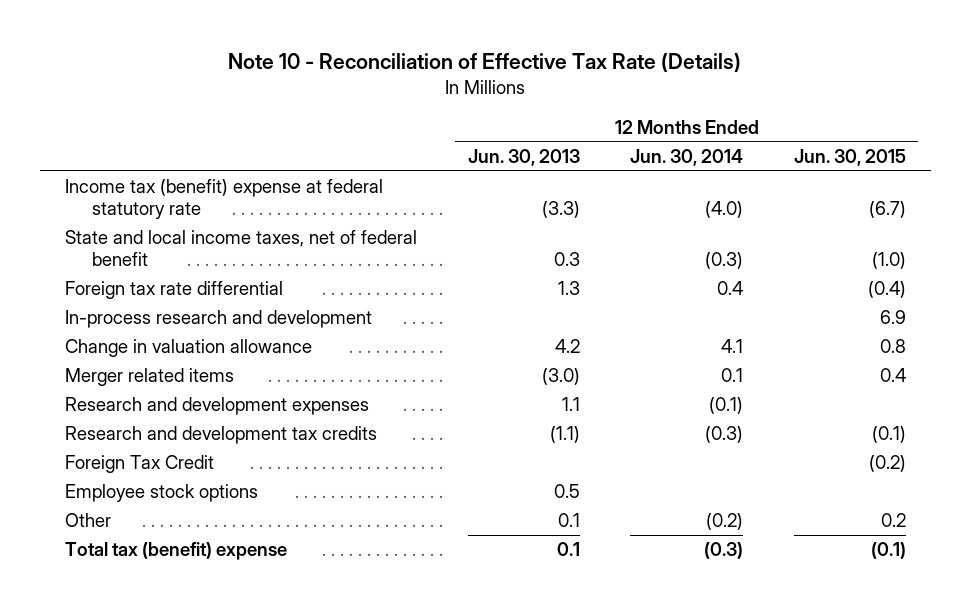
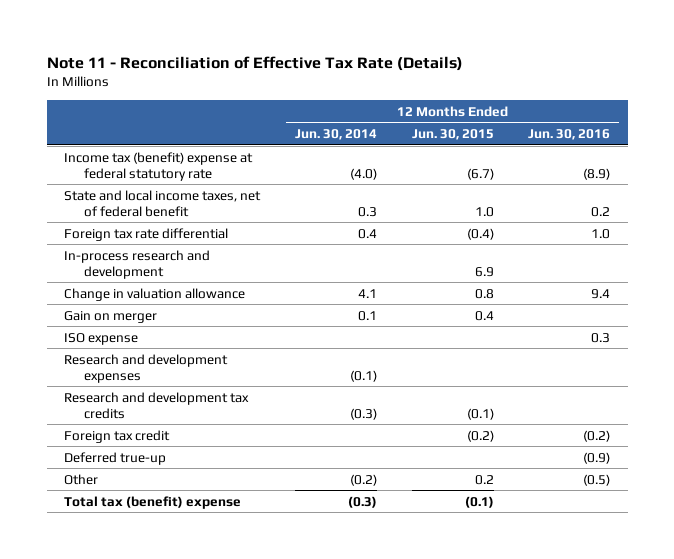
[228,51,742,72] Note 10 - Reconciliation of Effective Tax Rate (Details) -> [46,55,463,71] Note 11 - Reconciliation of Effective Tax Rate (Details)
[467,148,580,166] Jun. 30, 2013 -> none
none -> [528,128,611,140] Jun. 30, 2016
[705,252,744,270] (0.3) -> [357,206,377,217] 0.3
[871,252,906,270] (1.0) -> [474,206,494,217] 1.0
[65,368,235,387] Merger related items -> [64,310,158,323] Gain on merger
none -> [64,332,139,345] ISO expense
[65,484,259,503] Employee stock options -> none
[65,455,215,474] Foreign Tax Credit -> [64,429,171,443] Foreign tax credit
none -> [64,451,167,465] Deferred true-up

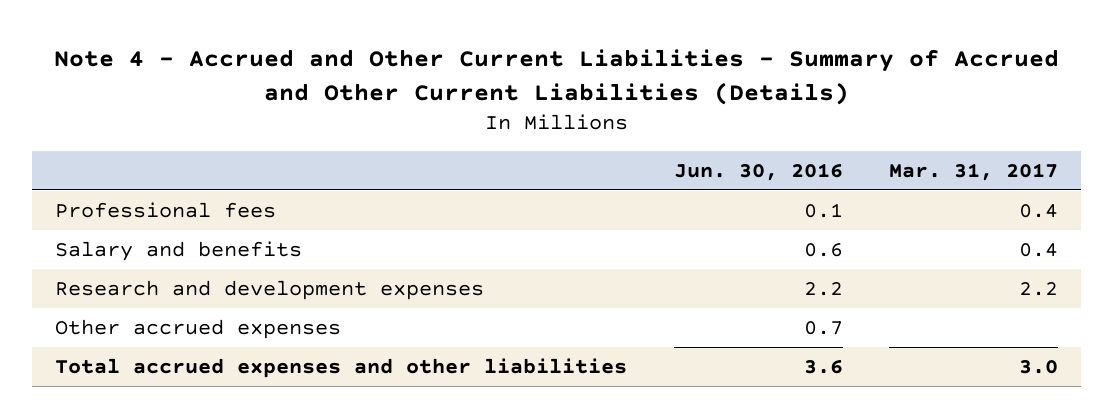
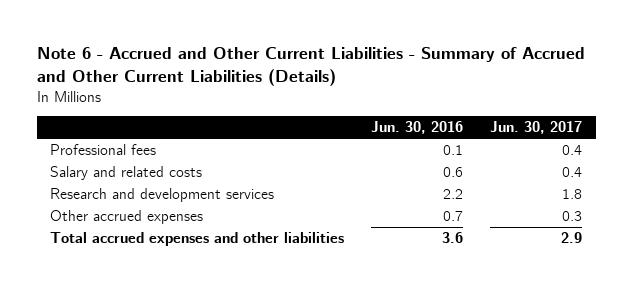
[53,48,1059,105] Note 4 - Accrued and Other Current Liabilities - Summary of Accrued and Other Current Liabilities (Details) -> [36,47,585,87] Note 6 - Accrued and Other Current Liabilities - Summary of Accrued and Other Current Liabilities (Details)
[889,162,1059,181] Mar. 31, 2017 -> none
none -> [490,121,583,135] Jun. 30, 2017
[55,240,303,261] Salary and benefits -> [50,165,203,180] Salary and related costs
[55,279,485,300] Research and development expenses -> [50,187,275,202] Research and development services

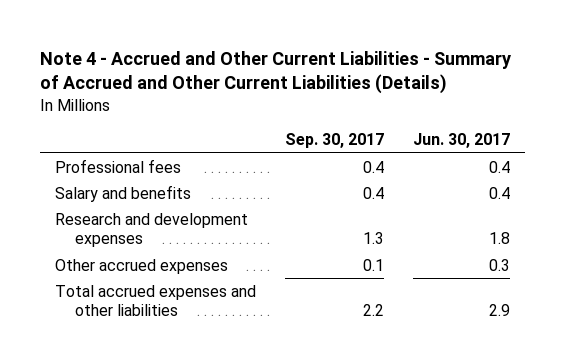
[36,47,585,87] Note 6 - Accrued and Other Current Liabilities - Summary of Accrued and Other Current Liabilities (Details) -> [40,50,512,95] Note 4 - Accrued and Other Current Liabilities - Summary of Accrued and Other Current Liabilities (Details)
[371,121,464,135] Jun. 30, 2016 -> none
none -> [285,133,385,149] Sep. 30, 2017
[50,165,203,180] Salary and related costs -> [54,184,191,202] Salary and benefits
[50,187,275,202] Research and development services -> [54,212,248,248] Research and development expenses

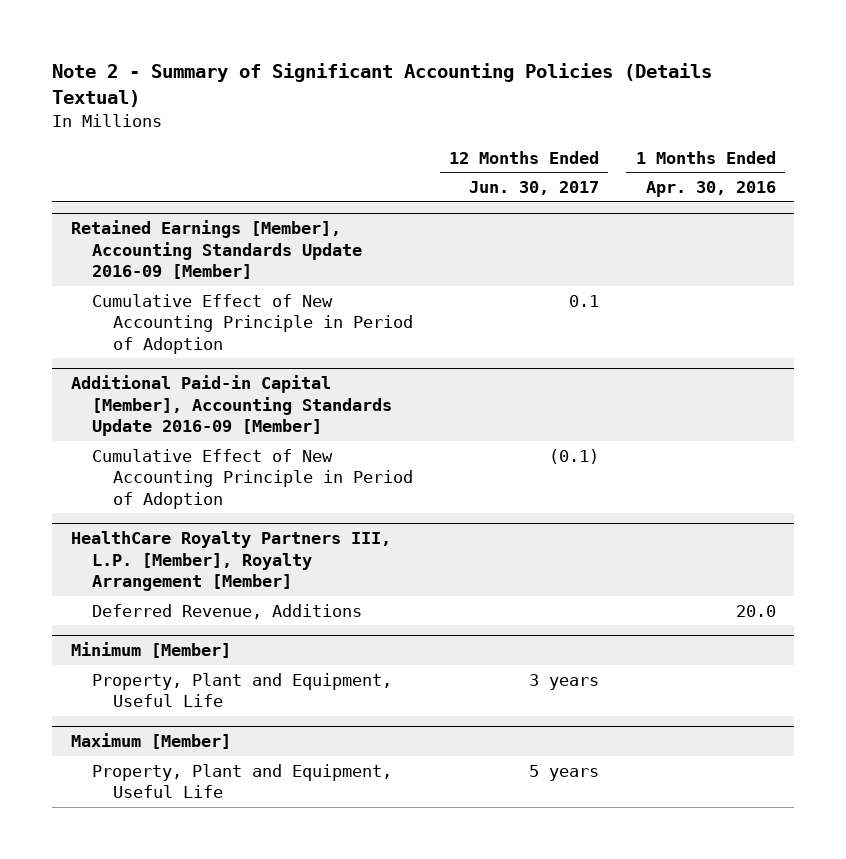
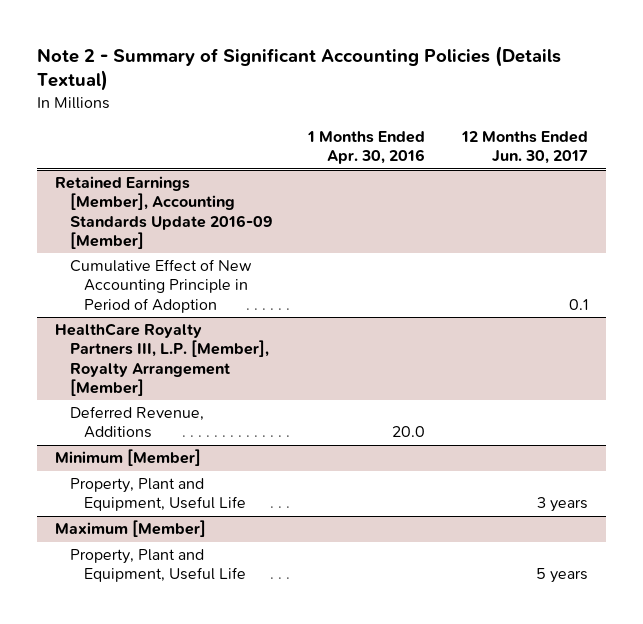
[70,375,392,437] Additional Paid-in Capital [Member], Accounting Standards Update 2016-09 [Member] -> none
[91,448,413,509] Cumulative Effect of New Accounting Principle in Period of Adoption -> none

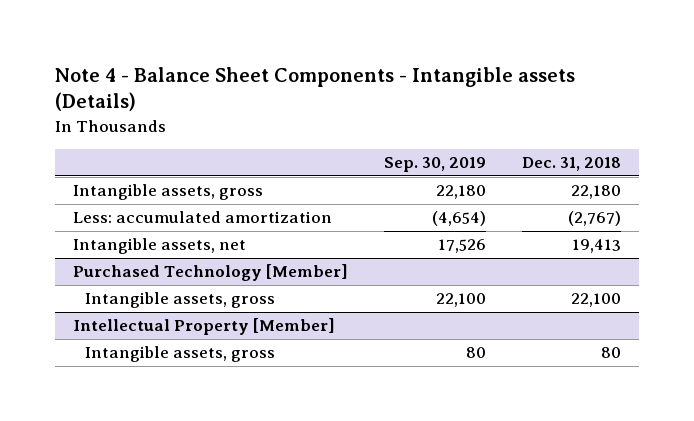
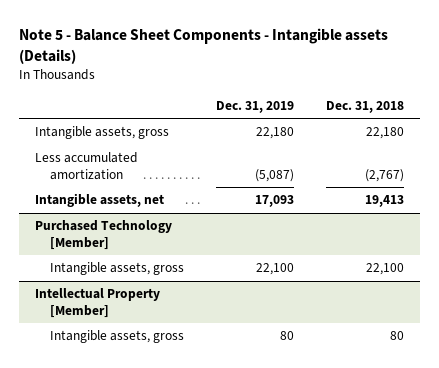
[54,66,575,112] Note 4 - Balance Sheet Components - Intangible assets (Details) -> [18,27,388,64] Note 5 - Balance Sheet Components - Intangible assets (Details)
[383,157,486,173] Sep. 30, 2019 -> none
none -> [216,100,295,113] Dec. 31, 2019
[72,211,332,224] Less: accumulated amortization -> [34,152,138,180] Less accumulated amortization

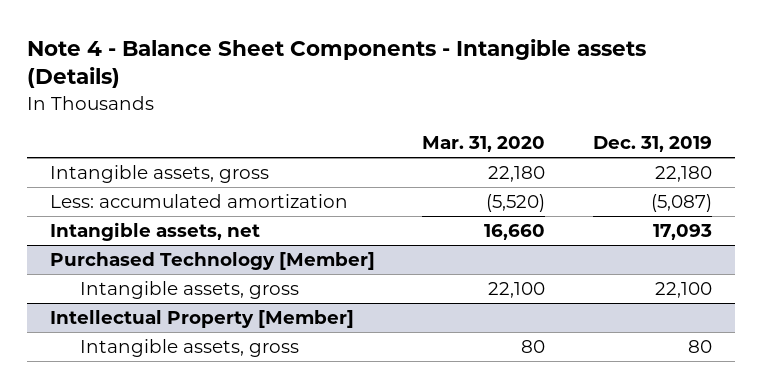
[18,27,388,64] Note 5 - Balance Sheet Components - Intangible assets (Details) -> [26,38,646,89] Note 4 - Balance Sheet Components - Intangible assets (Details)
[326,100,405,113] Dec. 31, 2018 -> none
none -> [422,136,546,153] Mar. 31, 2020
[34,152,138,180] Less accumulated amortization -> [50,194,349,209] Less: accumulated amortization

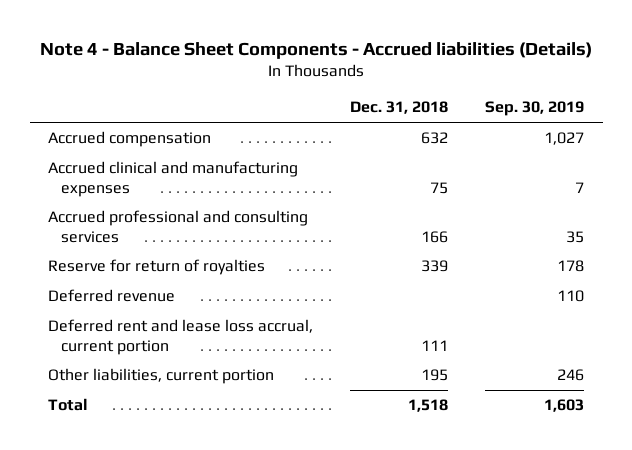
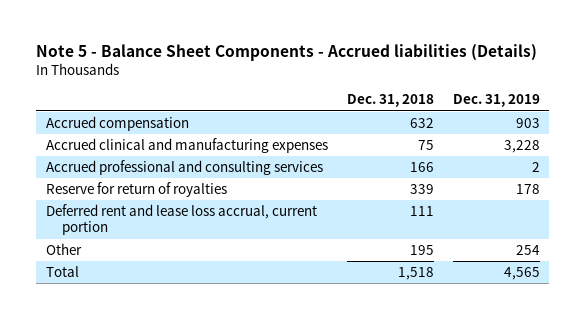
[40,41,593,59] Note 4 - Balance Sheet Components - Accrued liabilities (Details) -> [36,43,538,61] Note 5 - Balance Sheet Components - Accrued liabilities (Details)
[485,101,585,117] Sep. 30, 2019 -> none
none -> [452,94,540,108] Dec. 31, 2019
[48,289,176,303] Deferred revenue -> none
[48,368,275,385] Other liabilities, current portion -> [45,243,82,256] Other

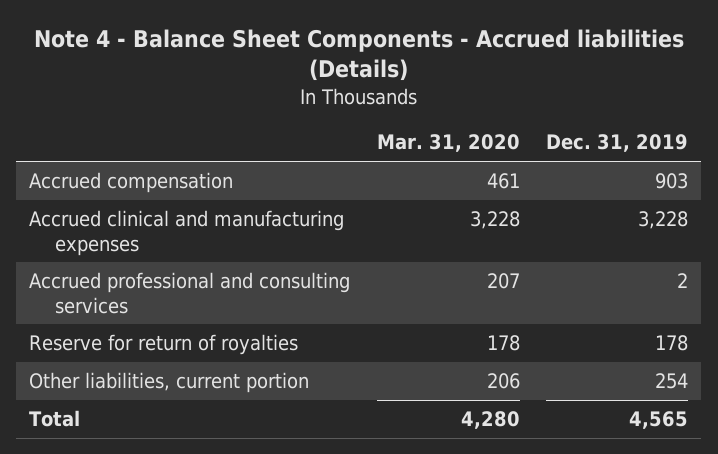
[36,43,538,61] Note 5 - Balance Sheet Components - Accrued liabilities (Details) -> [33,28,684,82] Note 4 - Balance Sheet Components - Accrued liabilities (Details)
[346,94,434,108] Dec. 31, 2018 -> none
none -> [376,134,520,153] Mar. 31, 2020
[45,204,317,236] Deferred rent and lease loss accrual, current portion -> none
[45,243,82,256] Other -> [29,372,310,394] Other liabilities, current portion

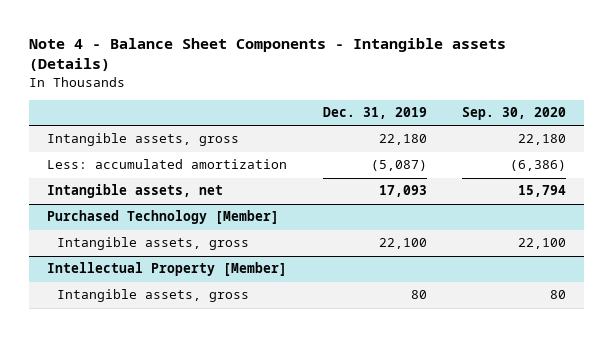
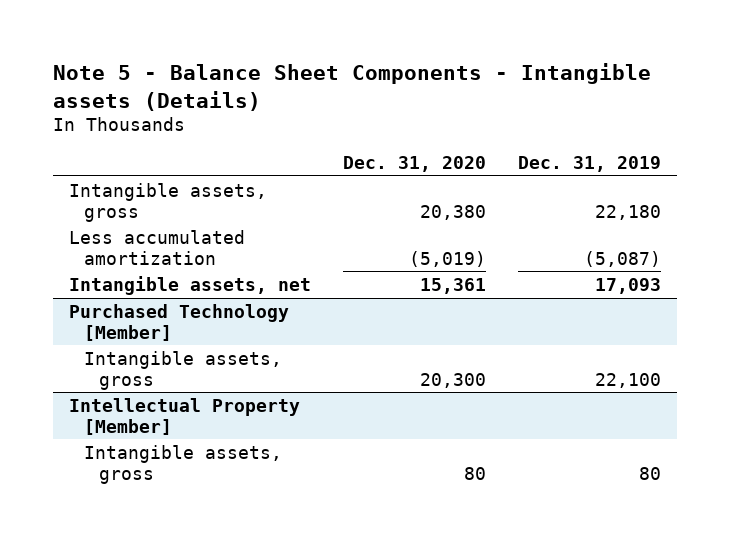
[28,38,506,72] Note 4 - Balance Sheet Components - Intangible assets (Details) -> [52,63,651,111] Note 5 - Balance Sheet Components - Intangible assets (Details)
[462,107,567,121] Sep. 30, 2020 -> none
none -> [342,155,486,172] Dec. 31, 2020
[46,159,287,170] Less: accumulated amortization -> [68,229,245,265] Less accumulated amortization

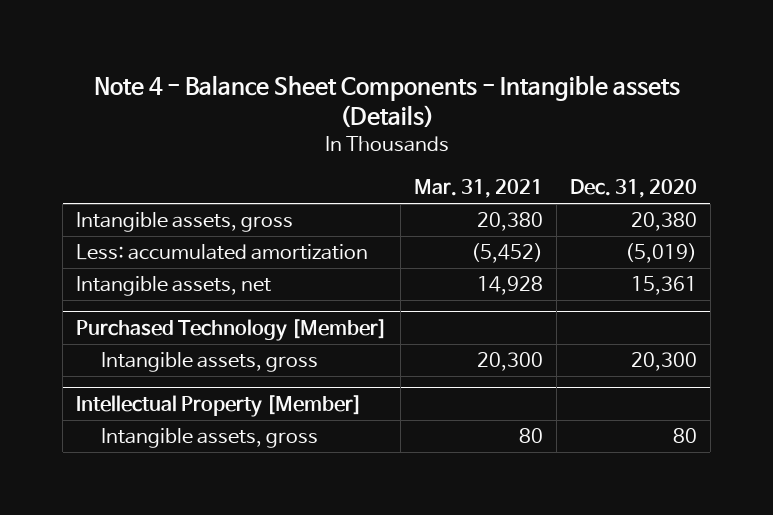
[52,63,651,111] Note 5 - Balance Sheet Components - Intangible assets (Details) -> [93,74,680,129] Note 4 - Balance Sheet Components - Intangible assets (Details)
[517,155,661,172] Dec. 31, 2019 -> none
none -> [414,179,544,199] Mar. 31, 2021
[68,229,245,265] Less accumulated amortization -> [76,244,369,261] Less: accumulated amortization

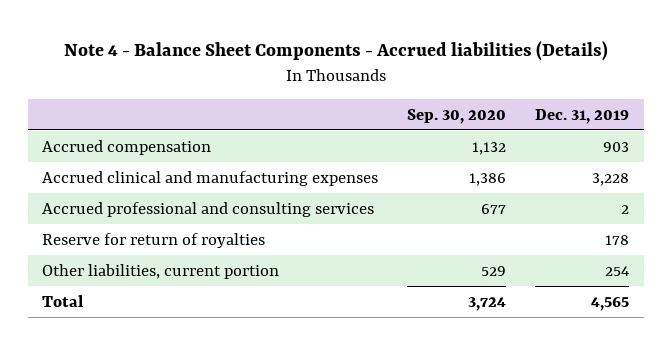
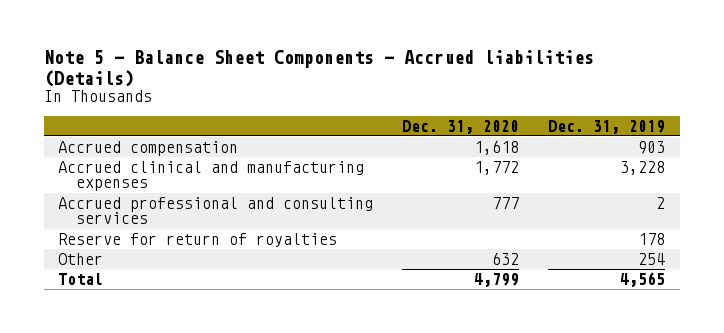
[63,40,608,61] Note 4 - Balance Sheet Components - Accrued liabilities (Details) -> [43,50,594,87] Note 5 - Balance Sheet Components - Accrued liabilities (Details)
[407,108,507,124] Sep. 30, 2020 -> none
none -> [402,119,520,134] Dec. 31, 2020
[42,263,280,279] Other liabilities, current portion -> [58,253,104,266] Other

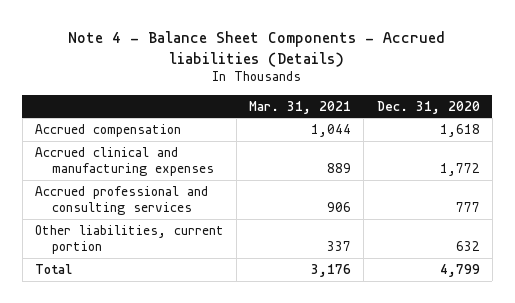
[43,50,594,87] Note 5 - Balance Sheet Components - Accrued liabilities (Details) -> [68,30,446,67] Note 4 - Balance Sheet Components - Accrued liabilities (Details)
[548,119,666,134] Dec. 31, 2019 -> none
none -> [249,100,352,114] Mar. 31, 2021
[58,233,338,248] Reserve for return of royalties -> none
[58,253,104,266] Other -> [34,224,224,255] Other liabilities, current portion

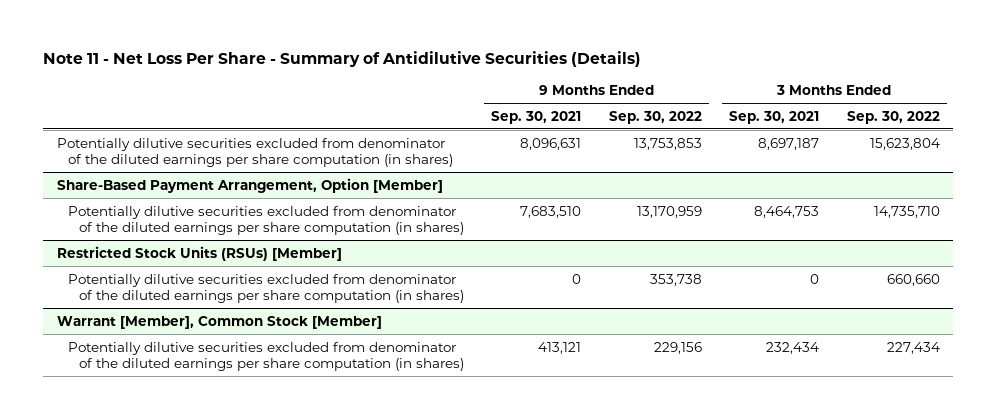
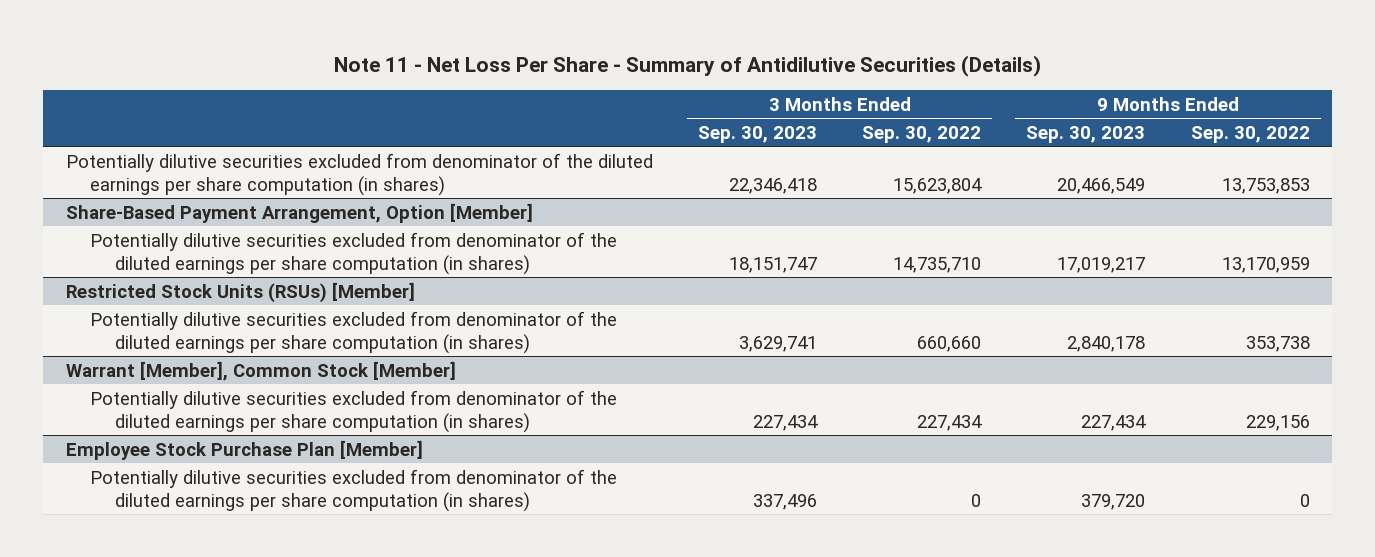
[491,110,582,124] Sep. 30, 2021 -> none
[729,110,820,124] Sep. 30, 2021 -> none
none -> [697,125,817,143] Sep. 30, 2023
none -> [1026,125,1146,143] Sep. 30, 2023
none -> [65,439,423,460] Employee Stock Purchase Plan [Member]
none -> [90,468,618,512] Potentially dilutive securities excluded from denominator of the diluted earnings per share computation (in shares)

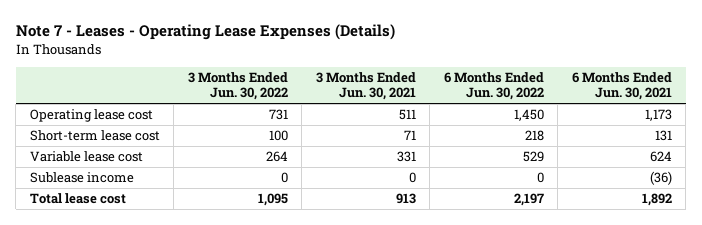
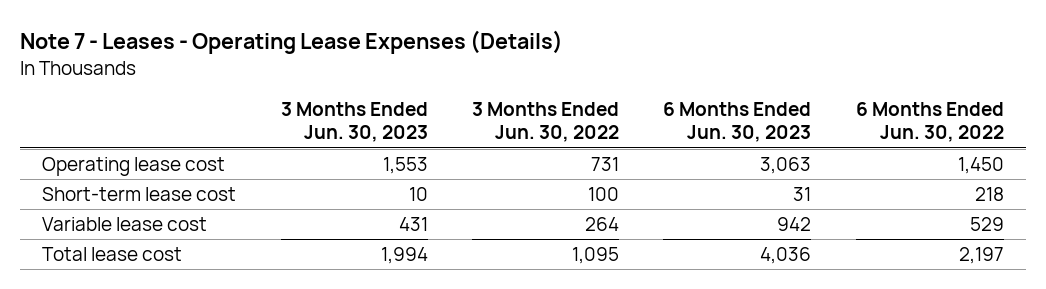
[315,72,416,101] 3 Months Ended Jun. 30, 2021 -> none
[571,72,672,101] 6 Months Ended Jun. 30, 2021 -> none
none -> [280,101,428,143] 3 Months Ended Jun. 30, 2023
none -> [663,101,812,143] 6 Months Ended Jun. 30, 2023
[29,172,134,184] Sublease income -> none

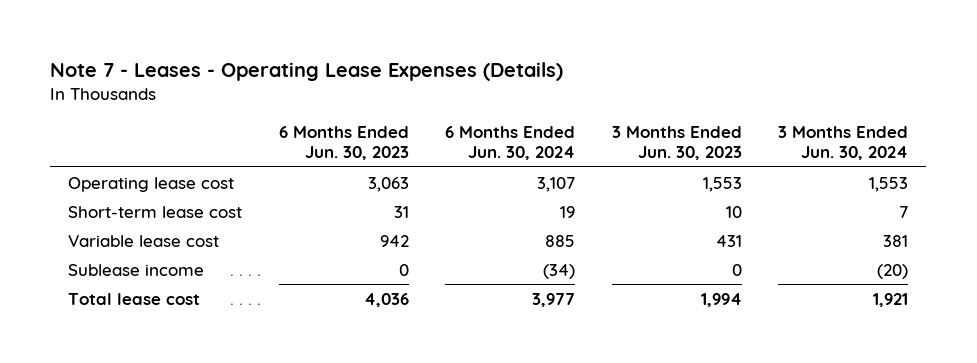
[471,101,619,143] 3 Months Ended Jun. 30, 2022 -> none
[855,101,1004,143] 6 Months Ended Jun. 30, 2022 -> none
none -> [445,125,576,161] 6 Months Ended Jun. 30, 2024
none -> [778,125,909,161] 3 Months Ended Jun. 30, 2024
none -> [68,263,205,276] Sublease income

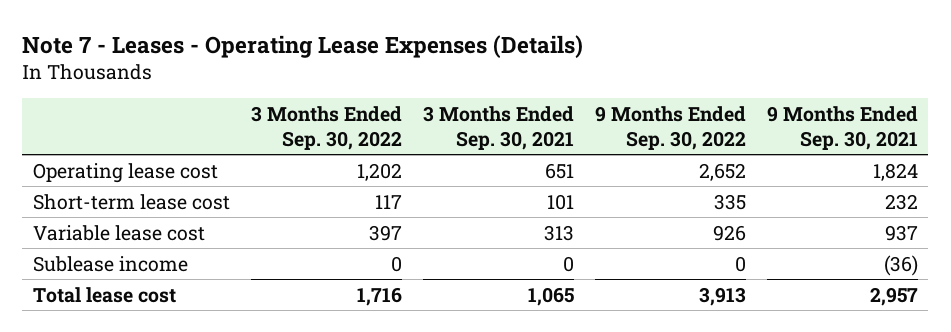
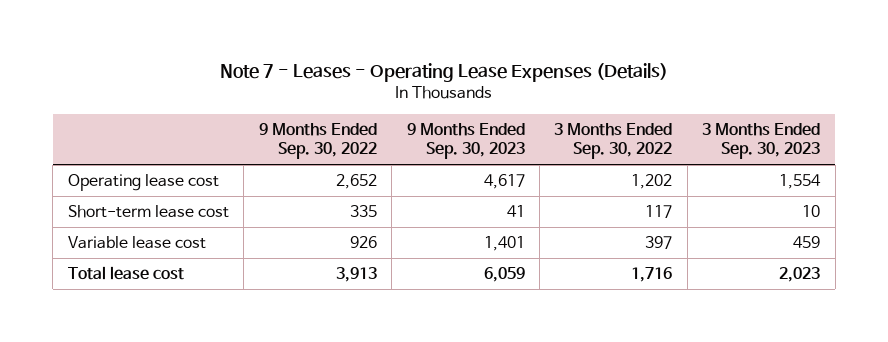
[422,106,574,150] 3 Months Ended Sep. 30, 2021 -> none
[766,106,918,150] 9 Months Ended Sep. 30, 2021 -> none
none -> [406,123,525,160] 9 Months Ended Sep. 30, 2023
none -> [702,123,821,160] 3 Months Ended Sep. 30, 2023
[32,255,188,272] Sublease income -> none

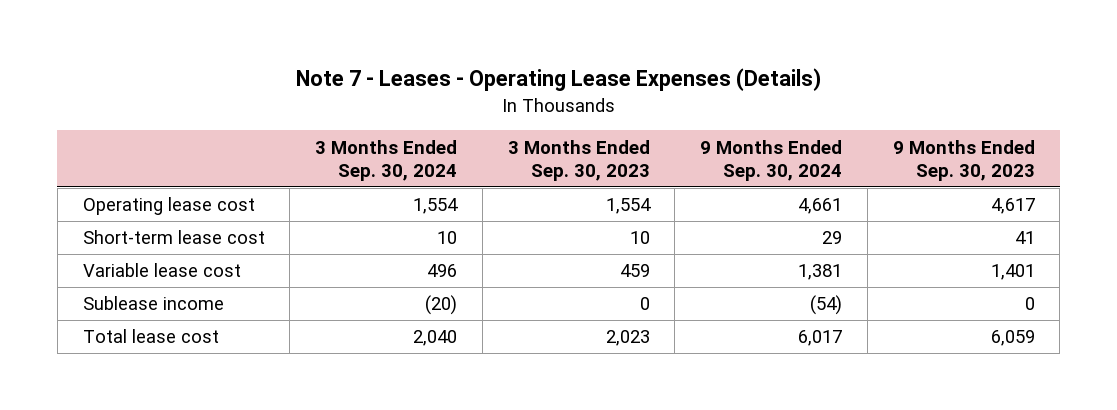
[258,123,377,160] 9 Months Ended Sep. 30, 2022 -> none
[554,123,673,160] 3 Months Ended Sep. 30, 2022 -> none
none -> [315,139,458,182] 3 Months Ended Sep. 30, 2024
none -> [700,139,843,182] 9 Months Ended Sep. 30, 2024
none -> [82,296,224,311] Sublease income

